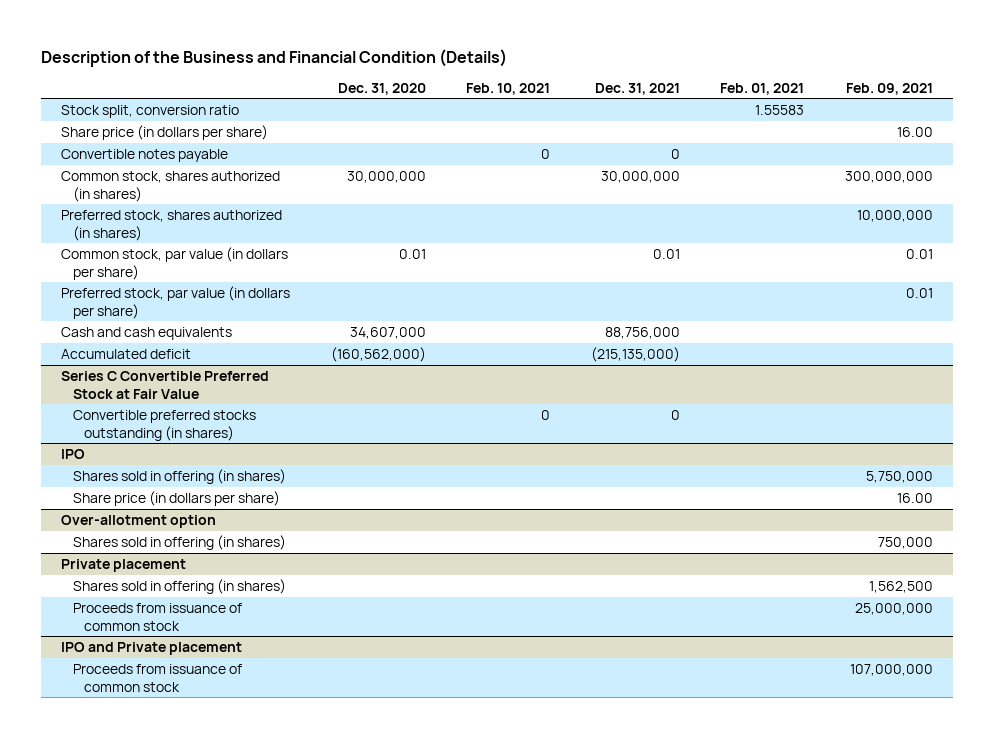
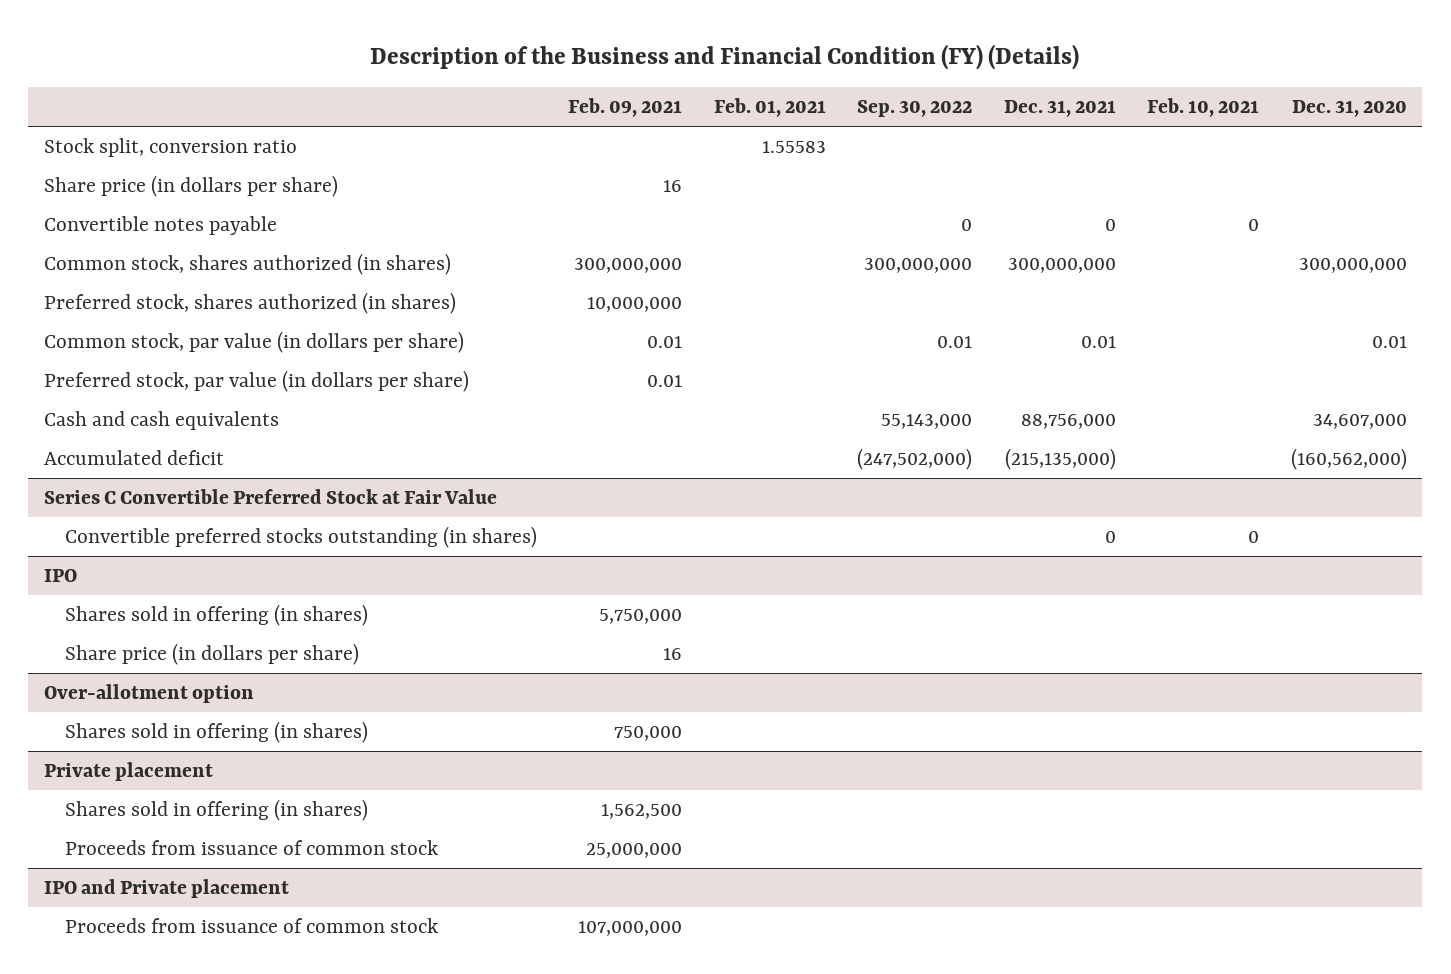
[41,48,508,67] Description of the Business and Financial Condition (Details) -> [370,44,1080,71] Description of the Business and Financial Condition (FY) (Details)
none -> [857,100,973,118] Sep. 30, 2022
[896,126,933,137] 16.00 -> [663,180,683,193] 16
[346,170,426,183] 30,000,000 -> [1298,258,1407,274] 300,000,000
[600,170,680,183] 30,000,000 -> [1007,258,1116,274] 300,000,000
[896,492,933,503] 16.00 -> [663,648,683,661] 16

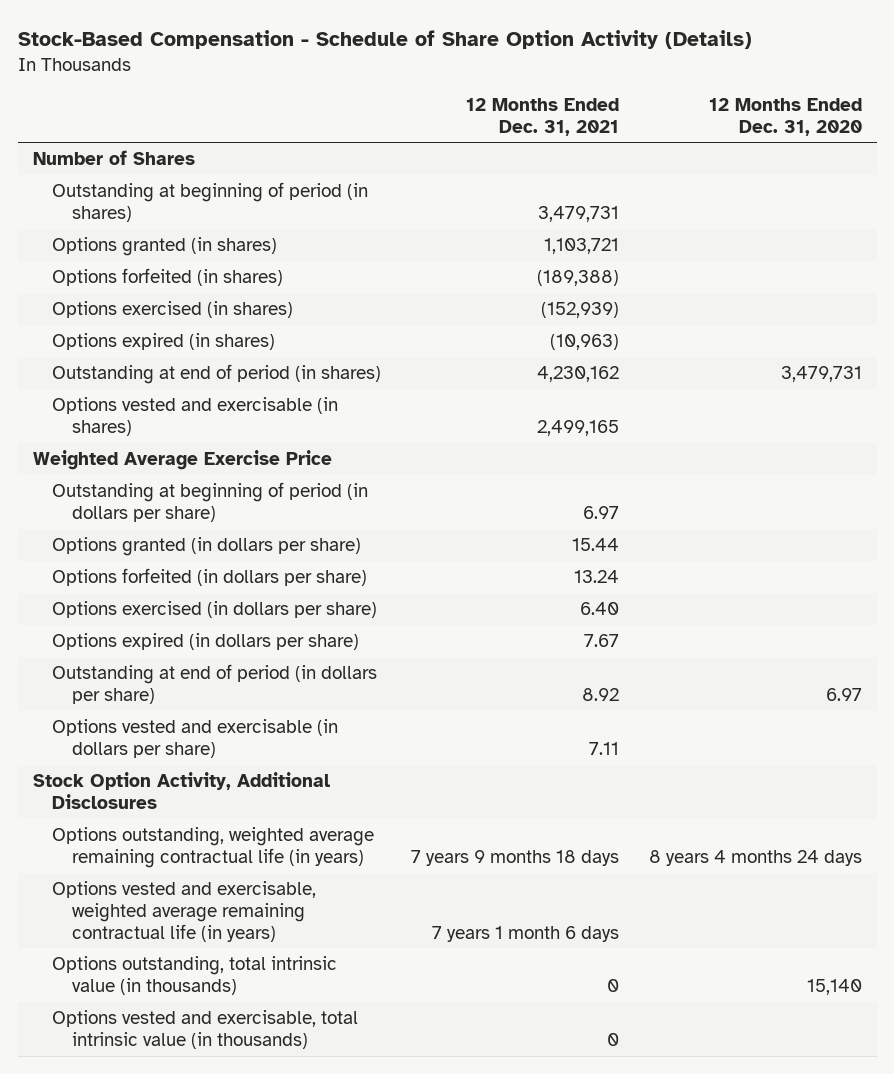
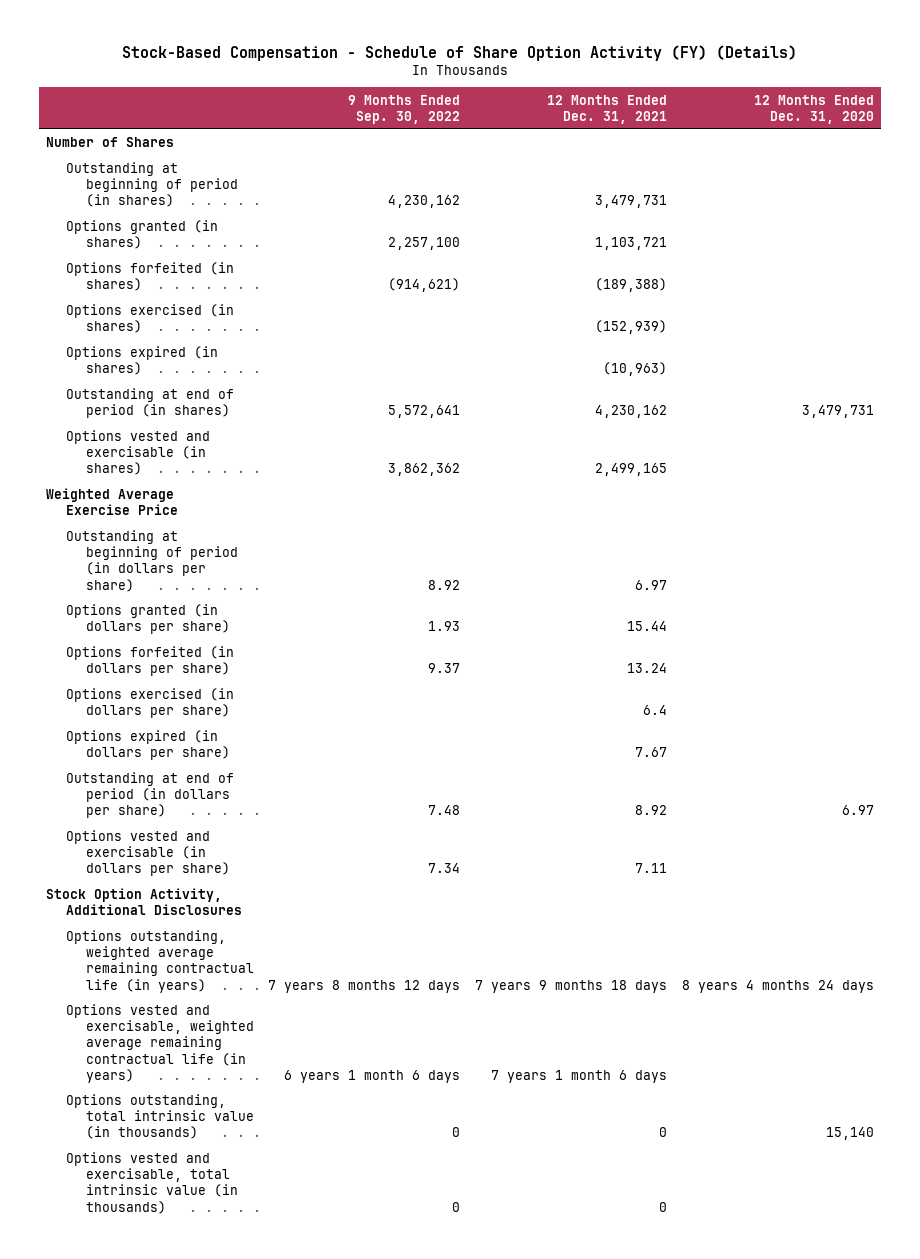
[17,29,752,49] Stock-Based Compensation - Schedule of Share Option Activity (Details) -> [122,45,798,62] Stock-Based Compensation - Schedule of Share Option Activity (FY) (Details)
none -> [348,94,461,124] 9 Months Ended Sep. 30, 2022
[579,602,619,616] 6.40 -> [643,705,668,716] 6.4

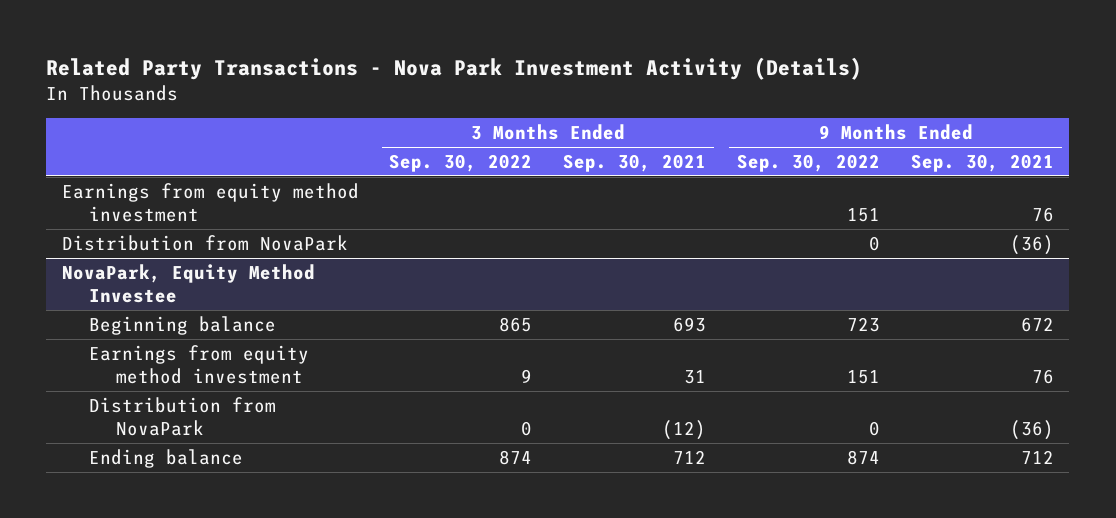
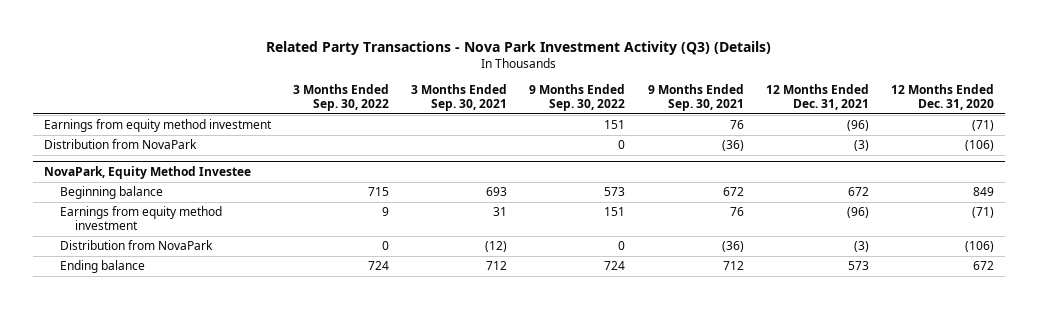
[46,56,863,80] Related Party Transactions - Nova Park Investment Activity (Details) -> [265,40,771,55] Related Party Transactions - Nova Park Investment Activity (Q3) (Details)
none -> [765,84,869,111] 12 Months Ended Dec. 31, 2021
none -> [890,84,994,111] 12 Months Ended Dec. 31, 2020
[499,316,533,332] 865 -> [368,187,390,197] 715
[847,316,881,332] 723 -> [604,187,626,197] 573
[499,449,533,465] 874 -> [368,261,390,271] 724
[847,449,881,465] 874 -> [604,261,626,271] 724

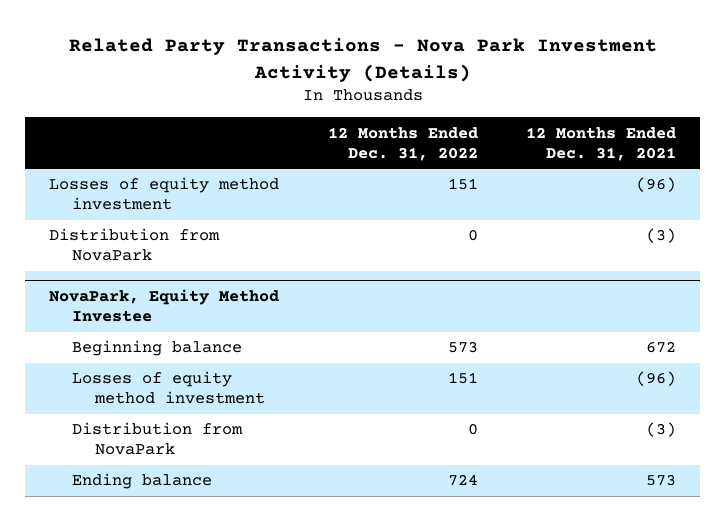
[265,40,771,55] Related Party Transactions - Nova Park Investment Activity (Q3) (Details) -> [68,38,657,82] Related Party Transactions - Nova Park Investment Activity (Details)
[293,84,390,112] 3 Months Ended Sep. 30, 2022 -> none
[411,84,508,112] 3 Months Ended Sep. 30, 2021 -> none
[529,84,626,112] 9 Months Ended Sep. 30, 2022 -> none
[647,84,744,112] 9 Months Ended Sep. 30, 2021 -> none
[890,84,994,111] 12 Months Ended Dec. 31, 2020 -> none
none -> [327,126,478,161] 12 Months Ended Dec. 31, 2022
[44,119,273,133] Earnings from equity method investment -> [49,177,280,211] Losses of equity method investment
[59,206,222,231] Earnings from equity method investment -> [71,371,265,405] Losses of equity method investment

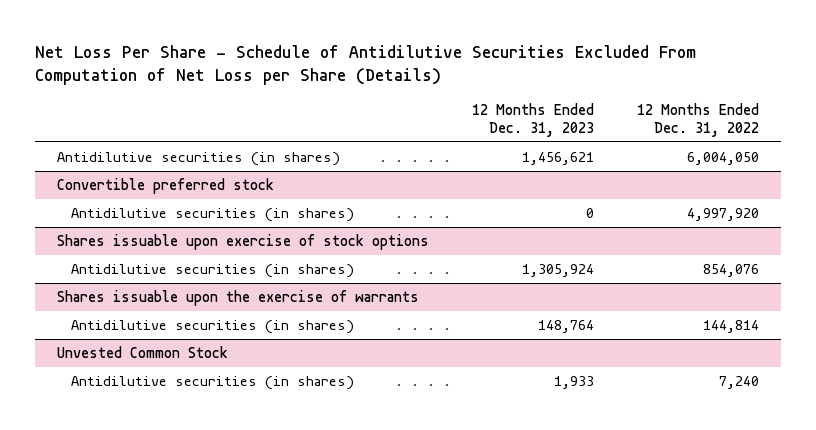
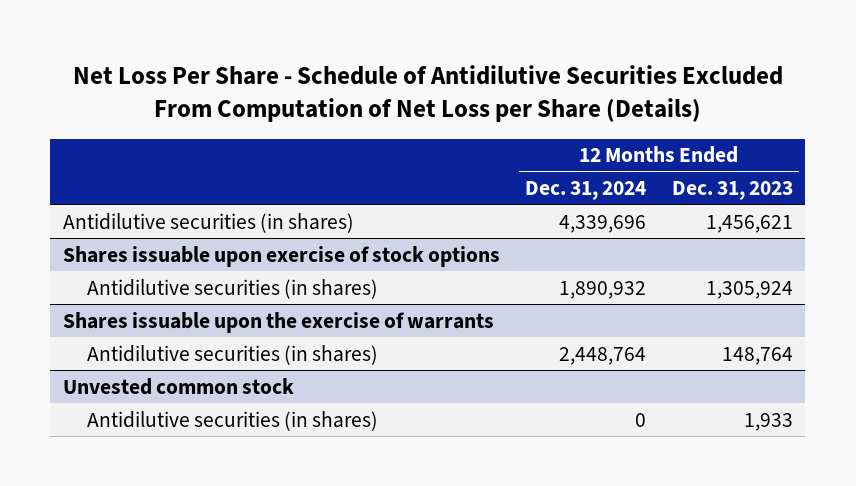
[637,102,760,138] 12 Months Ended Dec. 31, 2022 -> none
none -> [525,181,647,201] Dec. 31, 2024
[56,177,274,194] Convertible preferred stock -> none
[70,207,354,222] Antidilutive securities (in shares) -> none
[56,345,228,358] Unvested Common Stock -> [62,377,294,395] Unvested common stock

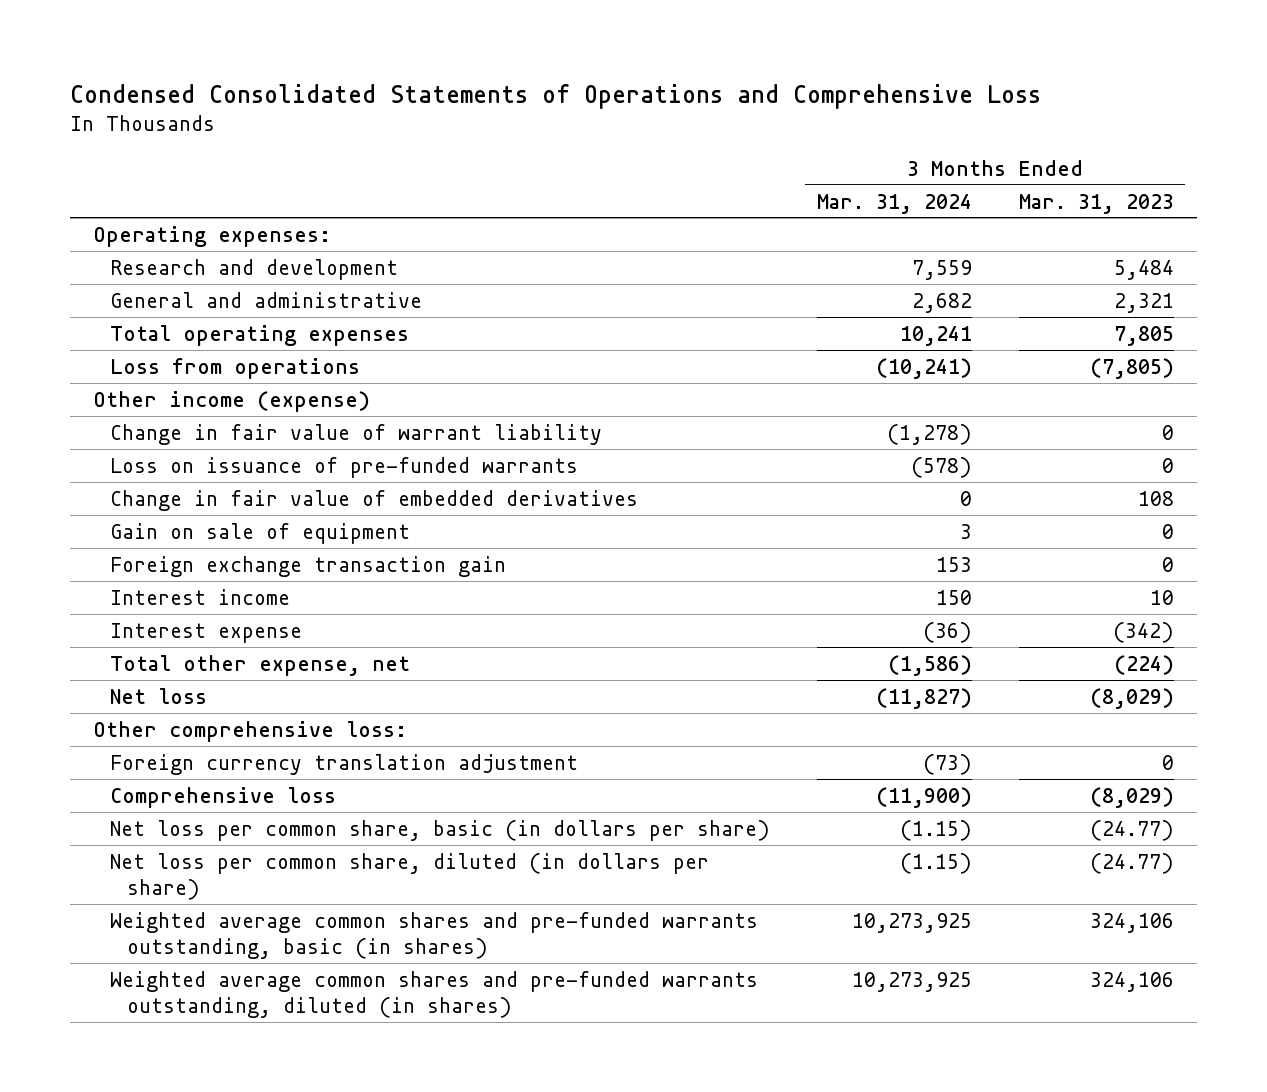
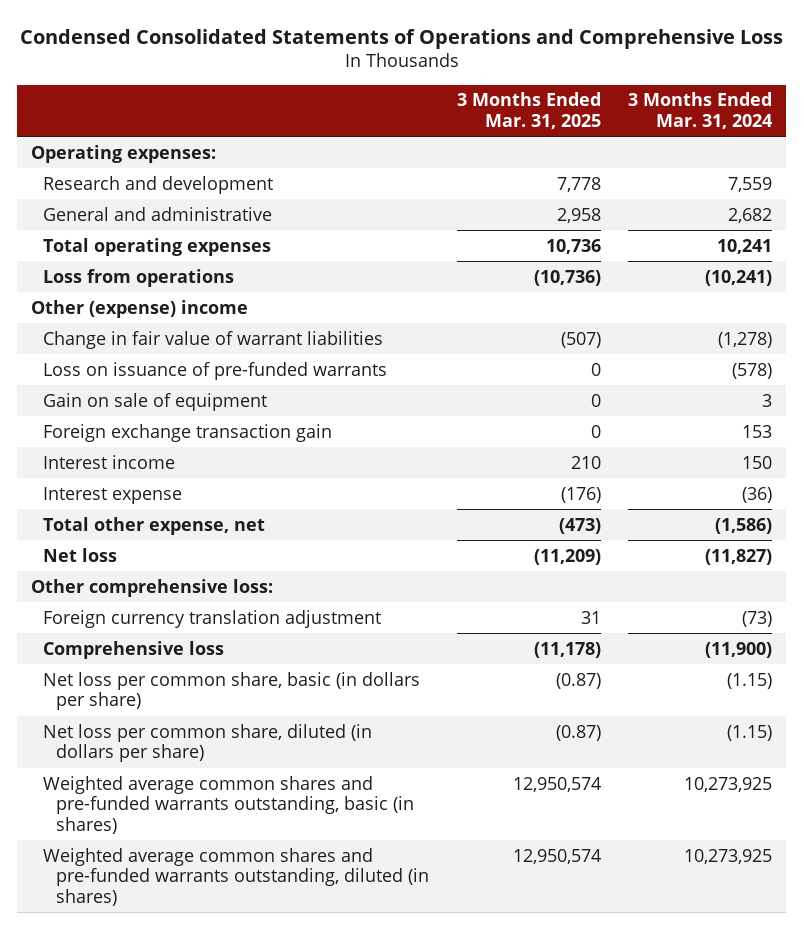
[1018,193,1174,214] Mar. 31, 2023 -> none
none -> [456,92,601,129] 3 Months Ended Mar. 31, 2025
[93,390,371,412] Other income (expense) -> [31,299,249,318] Other (expense) income
[110,423,603,445] Change in fair value of warrant liability -> [43,330,384,349] Change in fair value of warrant liabilities
[110,489,639,511] Change in fair value of embedded derivatives -> none

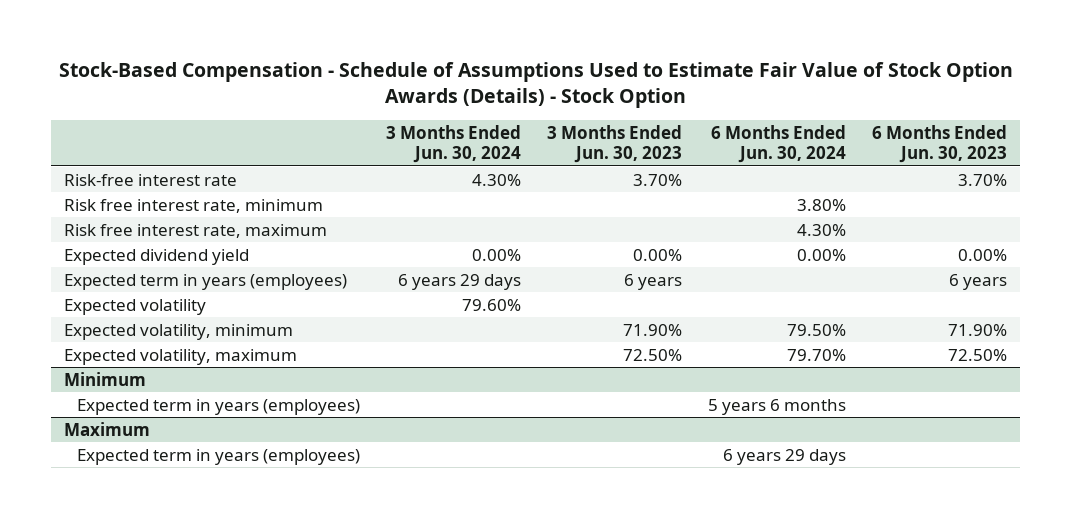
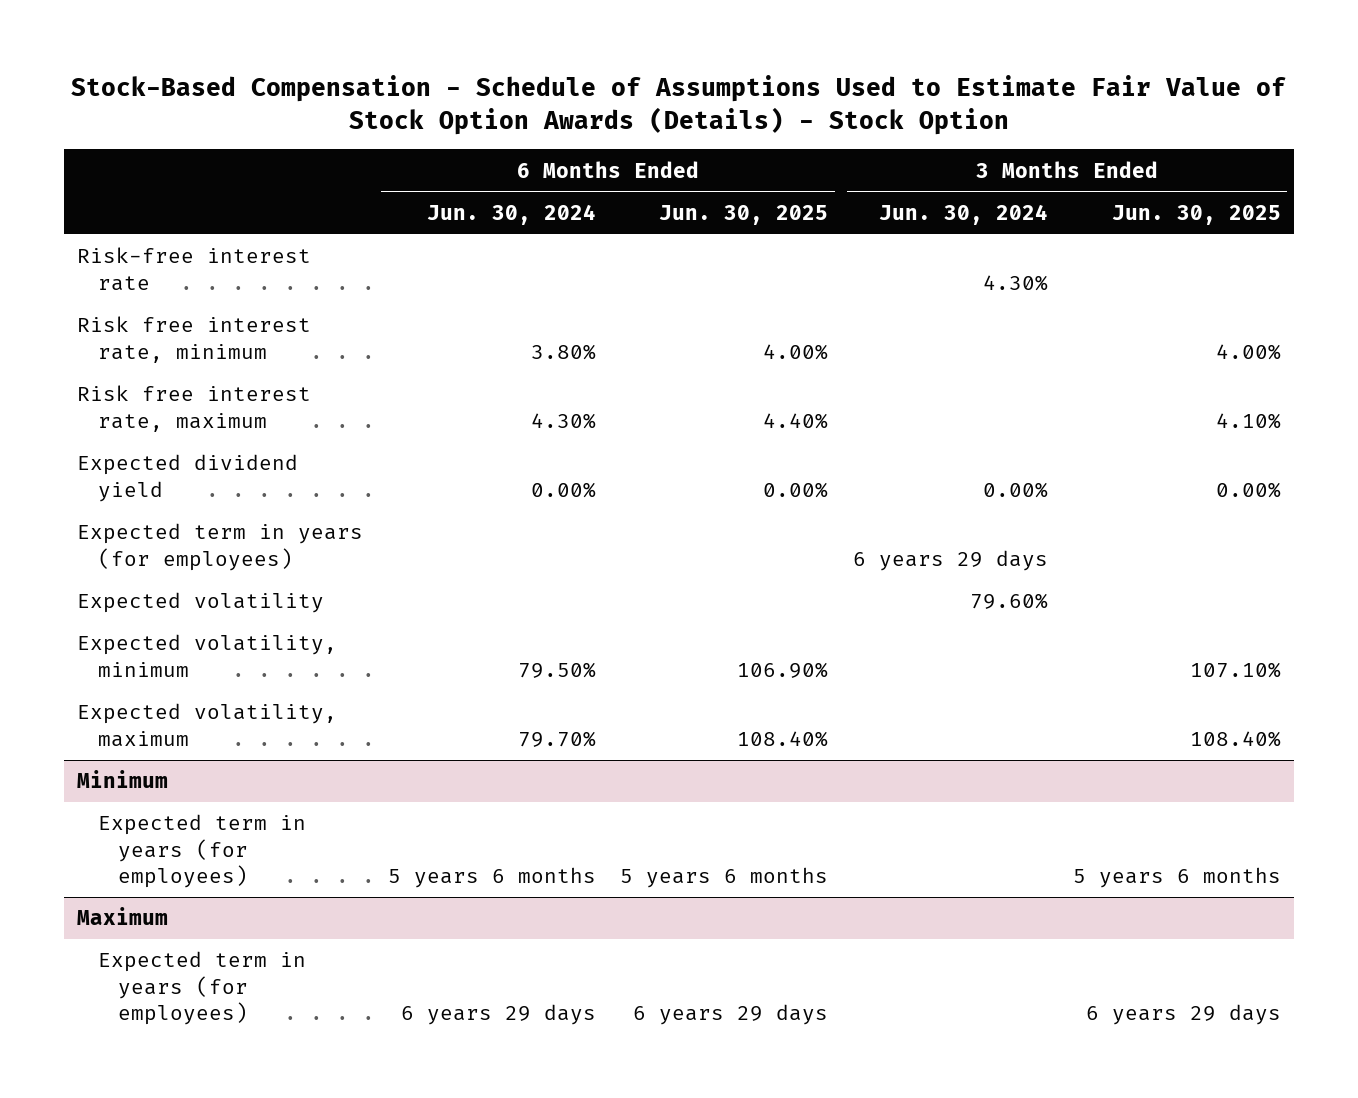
[547,124,683,164] 3 Months Ended Jun. 30, 2023 -> none
[872,124,1008,164] 6 Months Ended Jun. 30, 2023 -> none
none -> [659,204,829,225] Jun. 30, 2025
none -> [1112,204,1282,225] Jun. 30, 2025
[63,273,347,290] Expected term in years (employees) -> [76,523,363,571] Expected term in years (for employees)
[77,398,361,415] Expected term in years (employees) -> [97,814,306,889] Expected term in years (for employees)
[77,448,361,465] Expected term in years (employees) -> [97,951,306,1026] Expected term in years (for employees)

